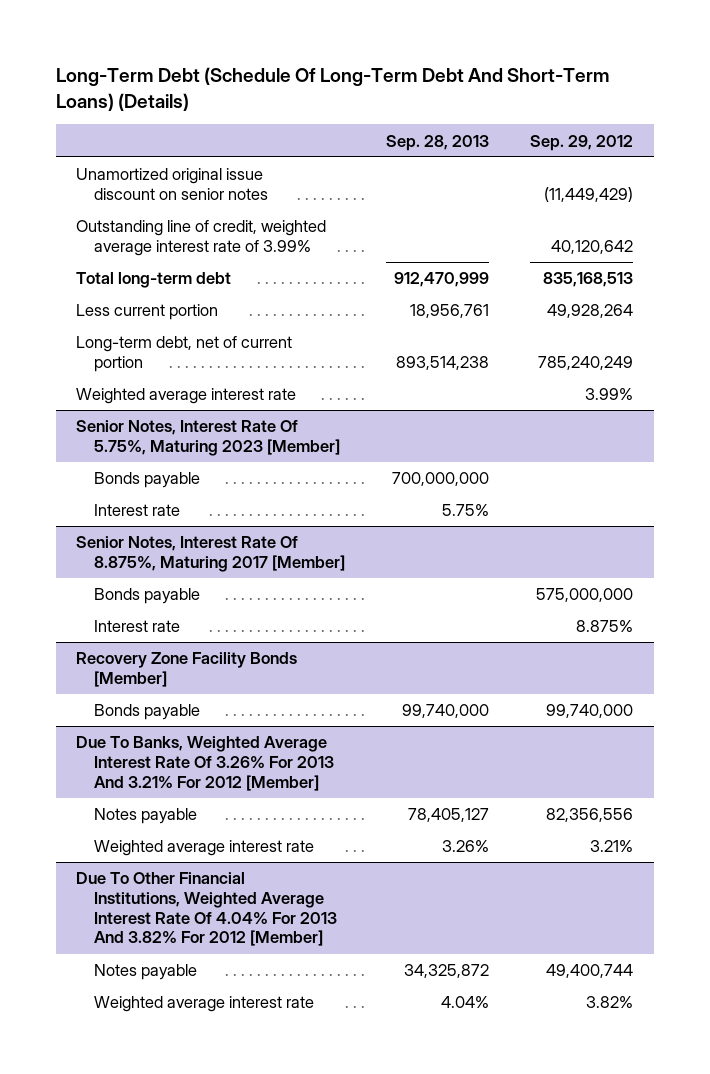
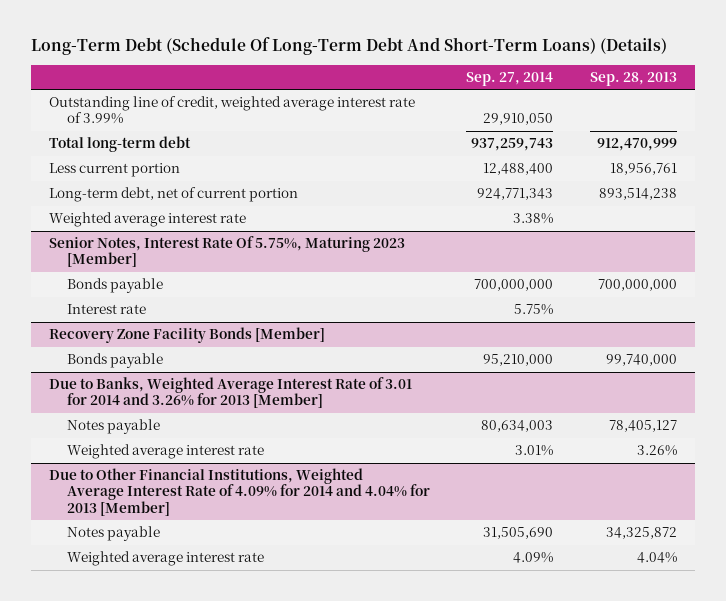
[530,134,634,151] Sep. 29, 2012 -> none
none -> [466,71,554,86] Sep. 27, 2014
[76,168,268,200] Unamortized original issue discount on senior notes -> none
[93,504,180,517] Interest rate -> none
[76,536,345,572] Senior Notes, Interest Rate Of 8.875%, Maturing 2017 [Member] -> none
[93,588,200,605] Bonds payable -> none
[76,736,334,791] Due To Banks, Weighted Average Interest Rate Of 3.26% For 2013 And 3.21% For 2012 [Member] -> [48,377,412,409] Due to Banks, Weighted Average Interest Rate of 3.01 for 2014 and 3.26% for 2013 [Member]
[76,872,337,947] Due To Other Financial Institutions, Weighted Average Interest Rate Of 4.04% For 2013 And 3.82% For 2012 [Member] -> [48,468,430,516] Due to Other Financial Institutions, Weighted Average Interest Rate of 4.09% for 2014 and 4.04% for 2013 [Member]

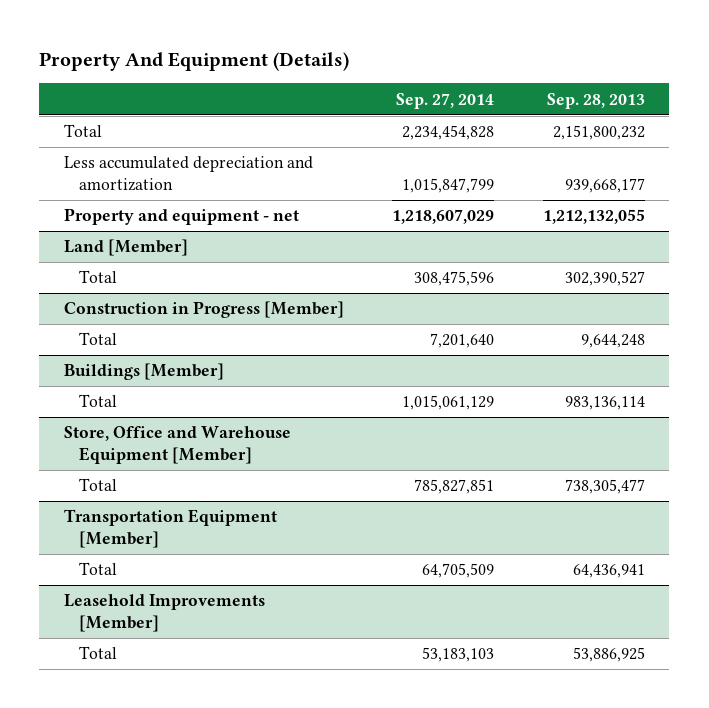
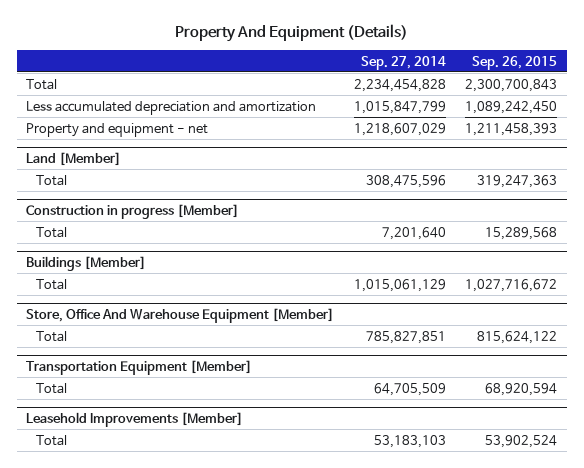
[546,92,645,109] Sep. 28, 2013 -> none
none -> [472,55,558,70] Sep. 26, 2015
[63,301,344,319] Construction in Progress [Member] -> [26,203,240,219] Construction in progress [Member]
[63,426,291,465] Store, Office and Warehouse Equipment [Member] -> [26,307,335,323] Store, Office And Warehouse Equipment [Member]

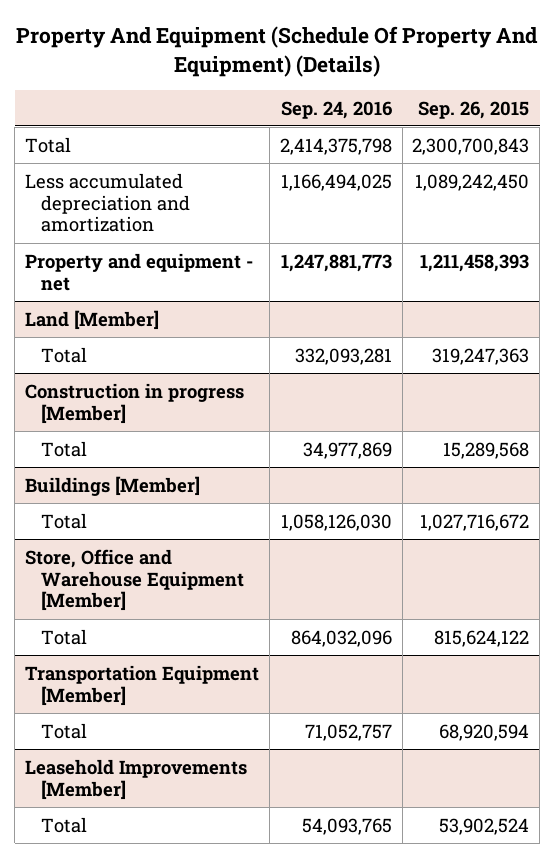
[174,23,408,42] Property And Equipment (Details) -> [16,26,539,77] Property And Equipment (Schedule Of Property And Equipment) (Details)
[360,55,446,70] Sep. 27, 2014 -> none
none -> [280,100,392,119] Sep. 24, 2016
[26,307,335,323] Store, Office And Warehouse Equipment [Member] -> [25,548,245,612] Store, Office and Warehouse Equipment [Member]

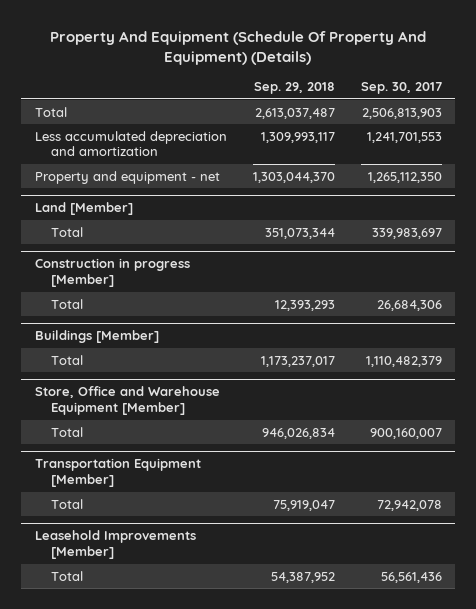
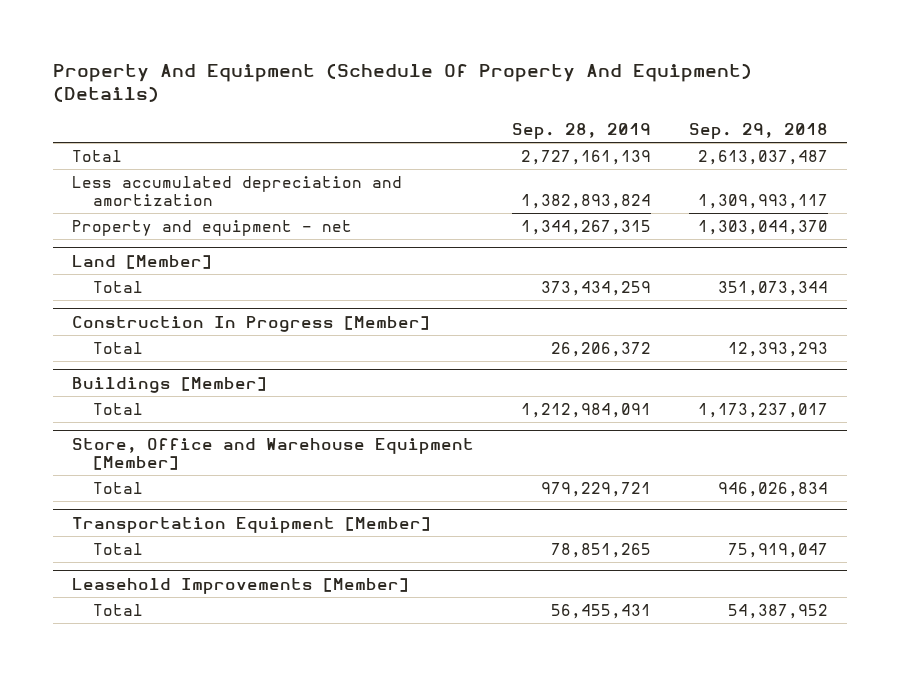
[360,82,442,95] Sep. 30, 2017 -> none
none -> [511,122,651,139] Sep. 28, 2019
[34,258,190,288] Construction in progress [Member] -> [72,315,431,332] Construction In Progress [Member]

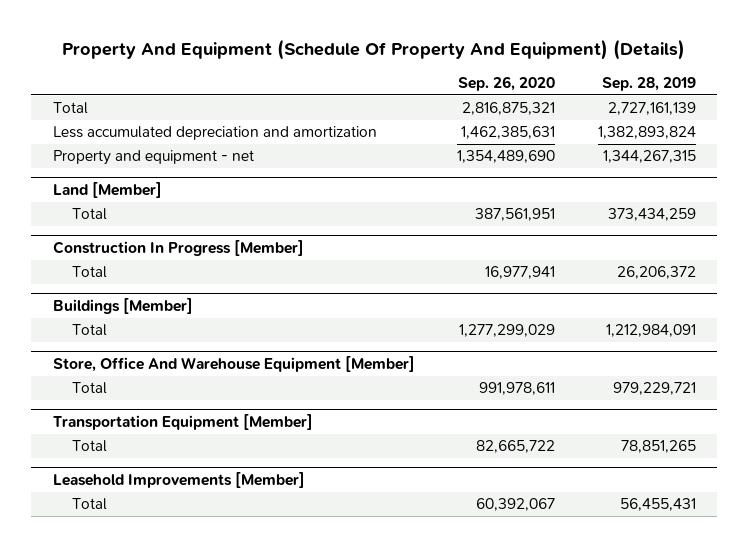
[688,122,828,139] Sep. 29, 2018 -> none
none -> [458,75,556,91] Sep. 26, 2020
[72,437,475,470] Store, Office and Warehouse Equipment [Member] -> [52,356,415,373] Store, Office And Warehouse Equipment [Member]

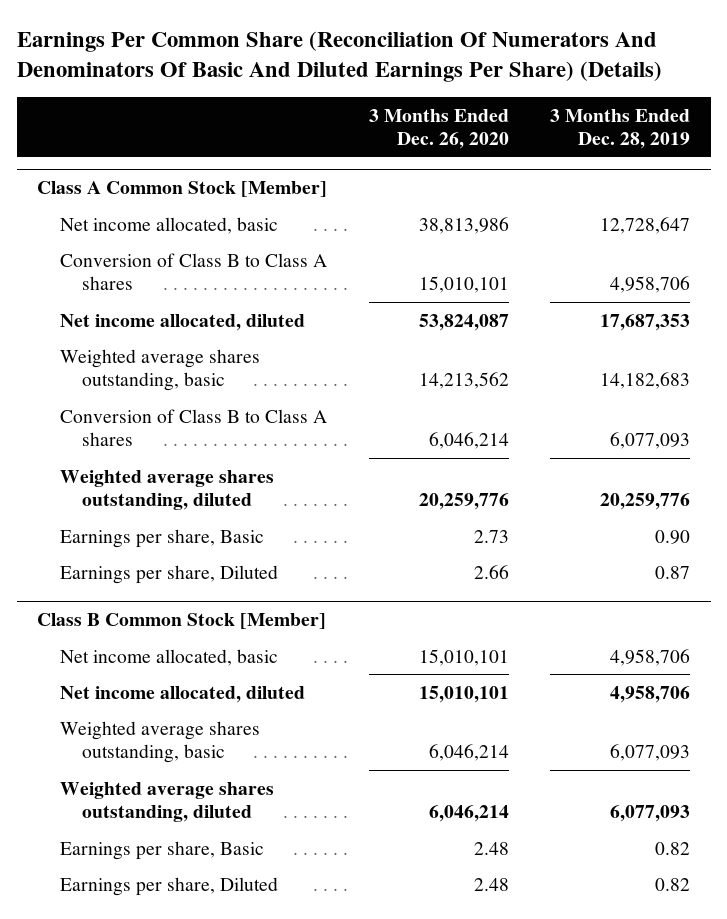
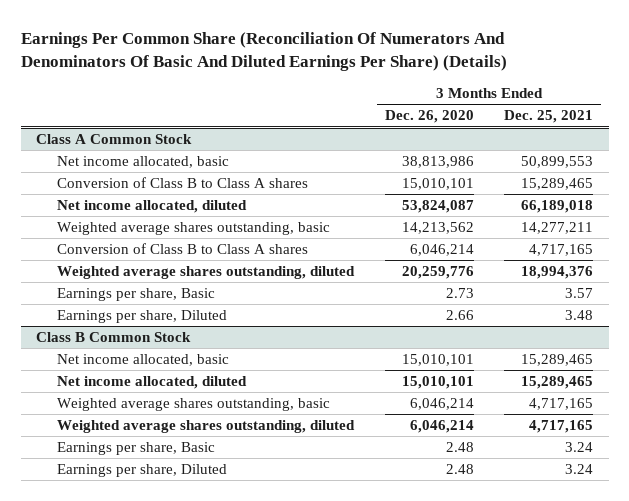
[550,108,691,149] 3 Months Ended Dec. 28, 2019 -> none
none -> [504,110,594,124] Dec. 25, 2021
[37,181,328,198] Class A Common Stock [Member] -> [36,134,193,145] Class A Common Stock
[37,613,327,630] Class B Common Stock [Member] -> [36,332,192,343] Class B Common Stock

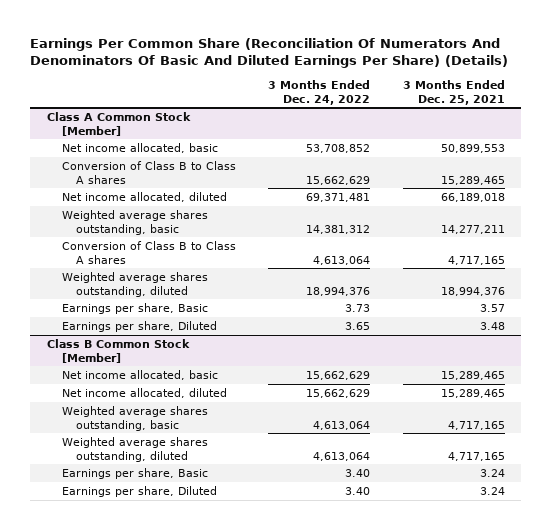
[384,110,474,124] Dec. 26, 2020 -> none
none -> [268,79,371,105] 3 Months Ended Dec. 24, 2022
[36,134,193,145] Class A Common Stock -> [46,111,191,136] Class A Common Stock [Member]
[36,332,192,343] Class B Common Stock -> [46,338,190,363] Class B Common Stock [Member]

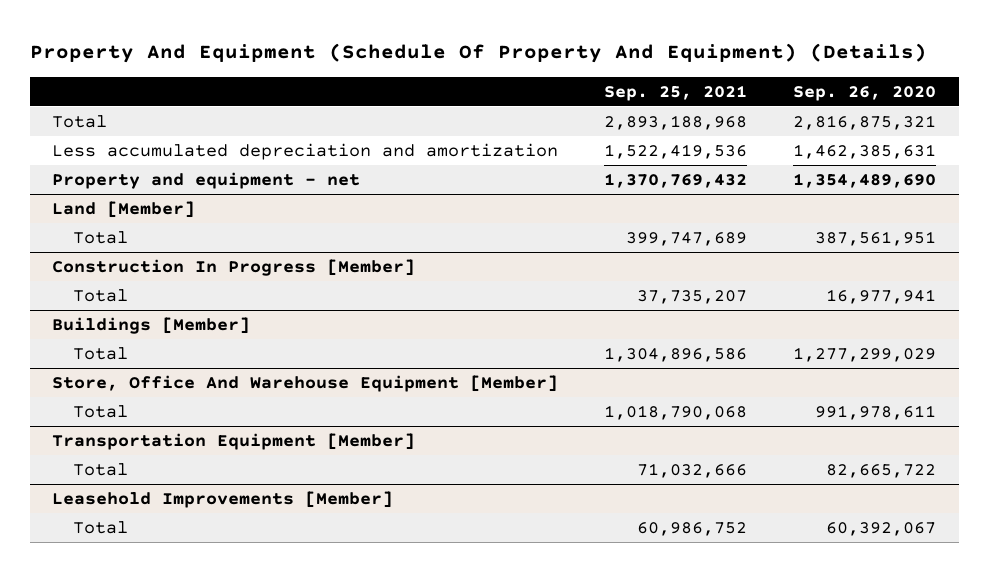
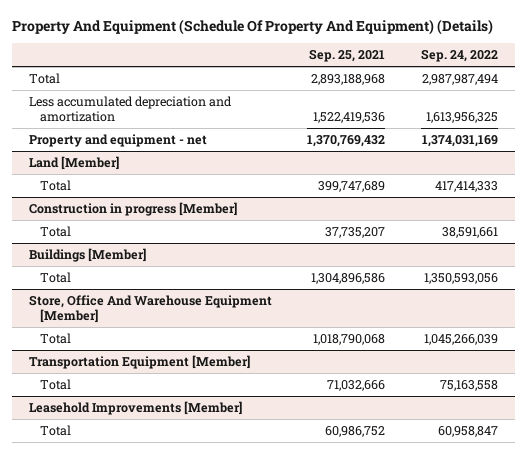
[793,85,937,101] Sep. 26, 2020 -> none
none -> [420,48,498,62] Sep. 24, 2022
[52,259,416,277] Construction In Progress [Member] -> [29,202,238,217] Construction in progress [Member]

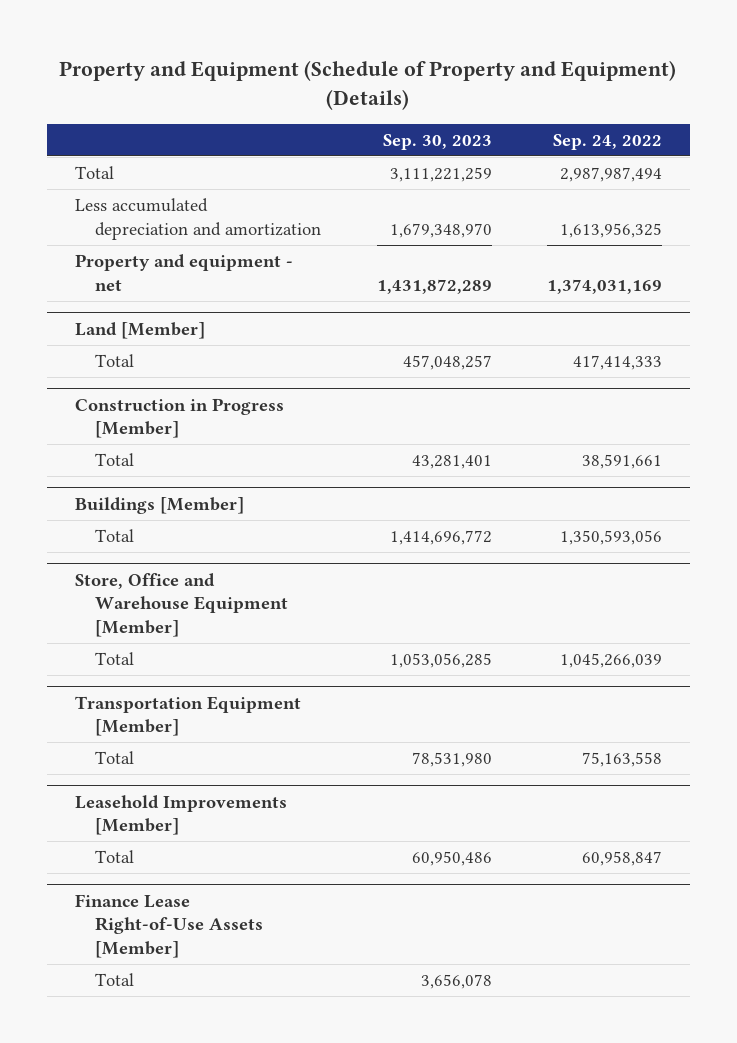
[11,18,493,35] Property And Equipment (Schedule Of Property And Equipment) (Details) -> [59,59,677,110] Property and Equipment (Schedule of Property and Equipment) (Details)
[309,48,386,62] Sep. 25, 2021 -> none
none -> [382,133,492,150] Sep. 30, 2023
[29,202,238,217] Construction in progress [Member] -> [74,397,284,439] Construction in Progress [Member]
[29,295,273,324] Store, Office And Warehouse Equipment [Member] -> [74,572,289,637] Store, Office and Warehouse Equipment [Member]
none -> [74,893,264,958] Finance Lease Right-of-Use Assets [Member]
none -> [95,973,135,987] Total

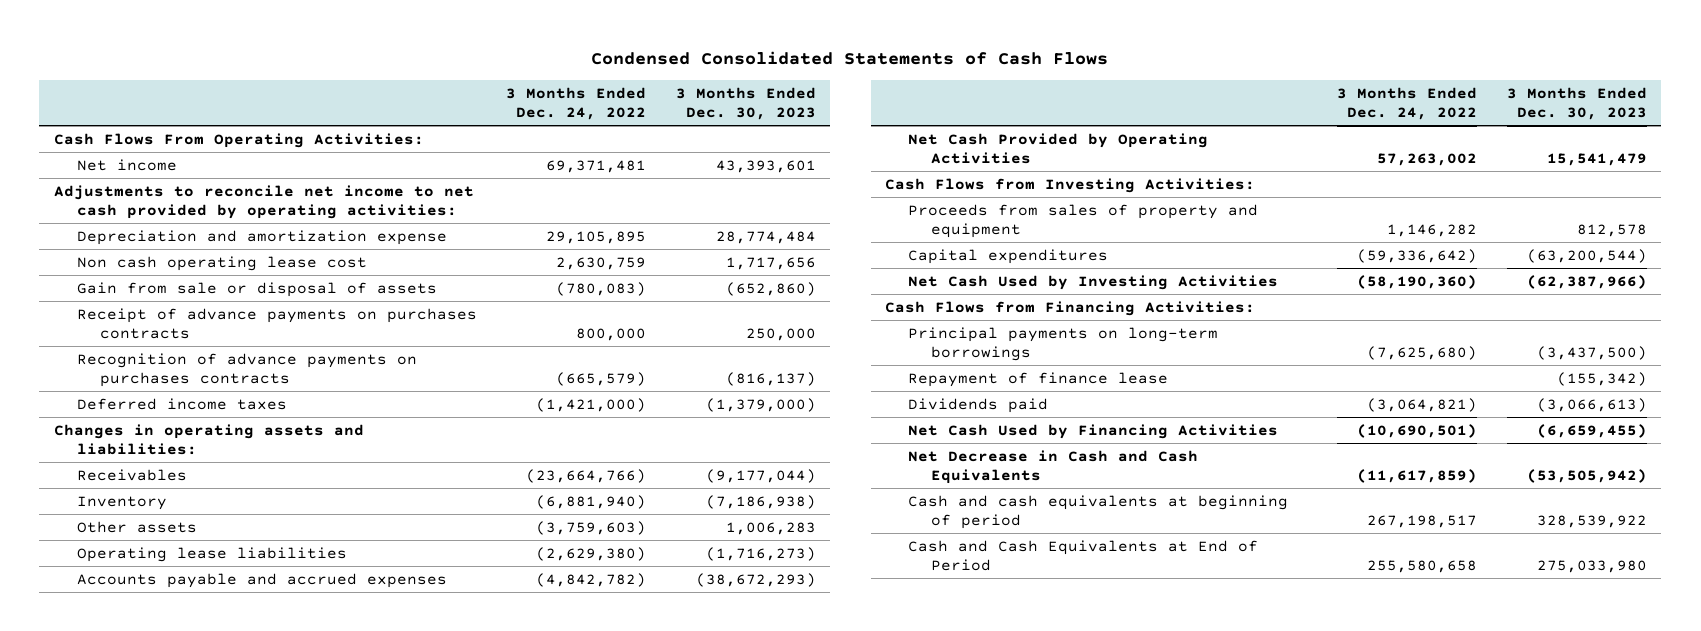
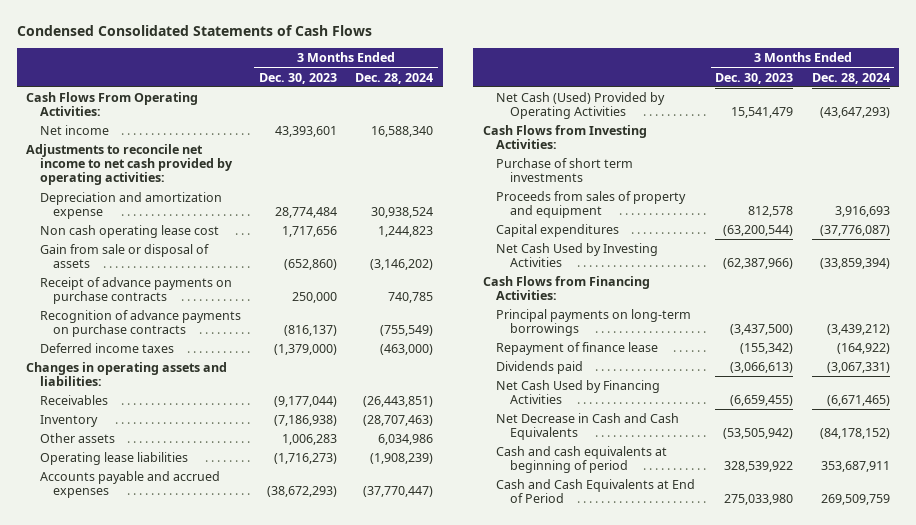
[506,87,647,121] 3 Months Ended Dec. 24, 2022 -> none
none -> [355,72,434,84] Dec. 28, 2024
[76,307,477,339] Receipt of advance payments on purchases contracts -> [39,277,232,305] Receipt of advance payments on purchase contracts
[76,352,417,387] Recognition of advance payments on purchases contracts -> [39,310,241,338] Recognition of advance payments on purchase contracts
[908,132,1209,164] Net Cash Provided by Operating Activities -> [496,92,666,120] Net Cash (Used) Provided by Operating Activities
none -> [496,158,634,183] Purchase of short term investments

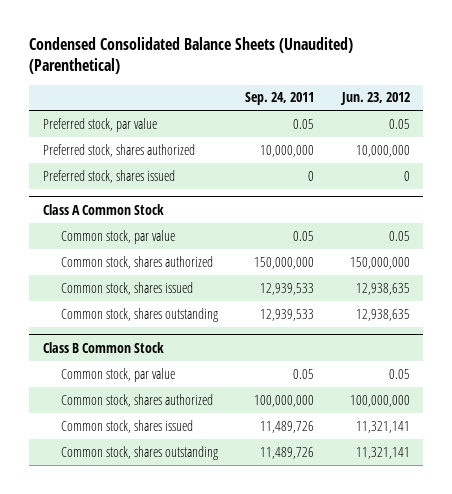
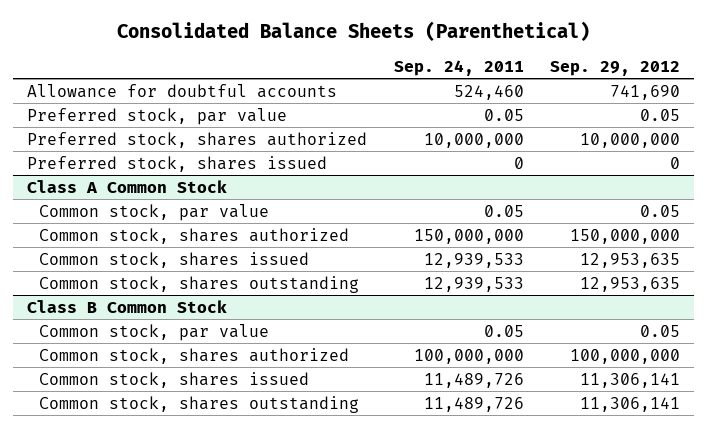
[28,37,353,75] Condensed Consolidated Balance Sheets (Unaudited) (Parenthetical) -> [116,21,590,42] Consolidated Balance Sheets (Parenthetical)
[339,92,410,106] Jun. 23, 2012 -> none
none -> [550,60,681,76] Sep. 29, 2012
none -> [26,83,337,98] Allowance for doubtful accounts

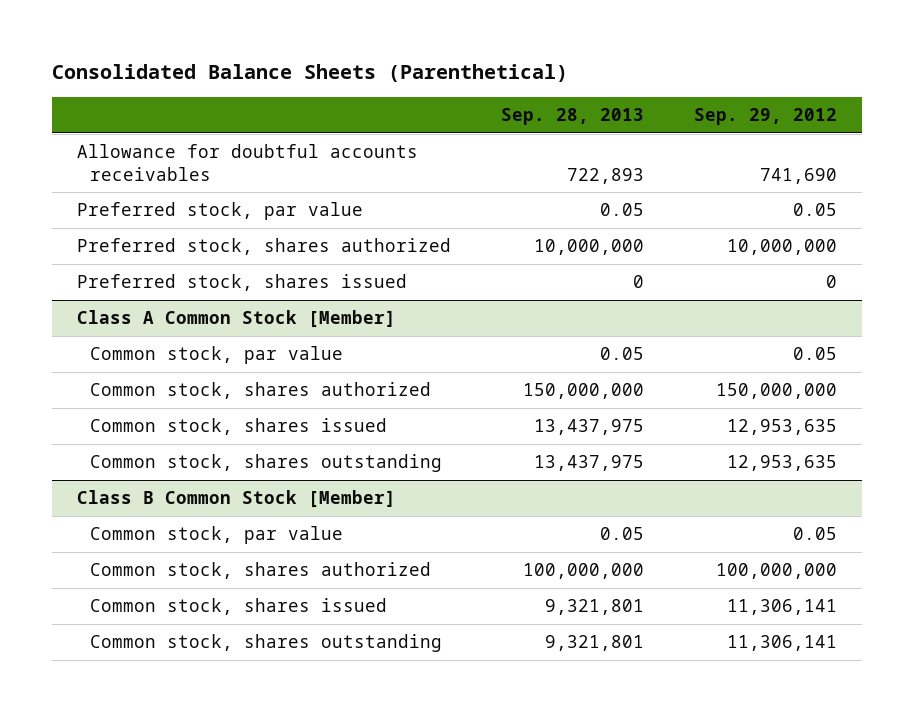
[393,59,524,76] Sep. 24, 2011 -> none
none -> [500,107,644,125] Sep. 28, 2013
[26,83,337,98] Allowance for doubtful accounts -> [76,144,418,181] Allowance for doubtful accounts receivables
[26,179,227,193] Class A Common Stock -> [76,310,396,329] Class A Common Stock [Member]
[26,299,227,313] Class B Common Stock -> [76,490,396,509] Class B Common Stock [Member]

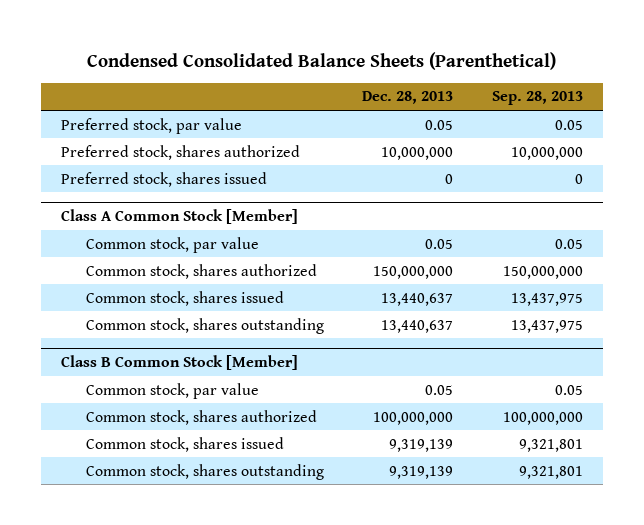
[51,64,568,83] Consolidated Balance Sheets (Parenthetical) -> [87,51,557,70] Condensed Consolidated Balance Sheets (Parenthetical)
[693,107,837,125] Sep. 29, 2012 -> none
none -> [362,91,454,105] Dec. 28, 2013
[76,144,418,181] Allowance for doubtful accounts receivables -> none

